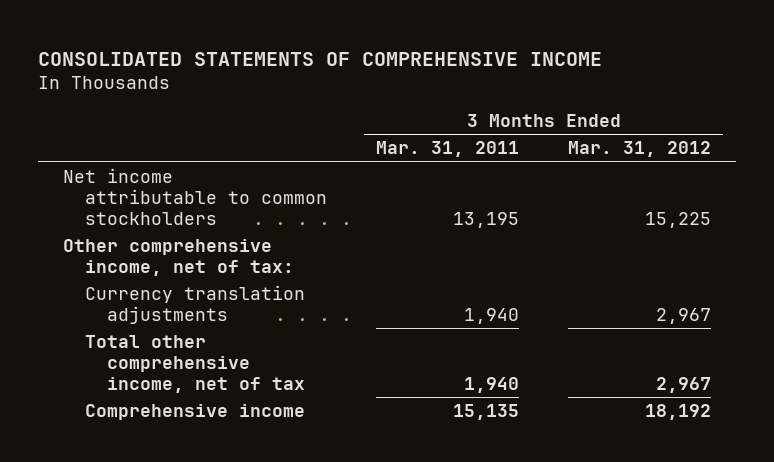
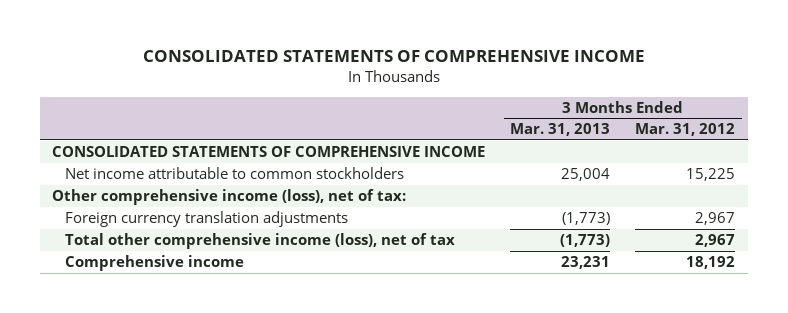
[376,141,520,158] Mar. 31, 2011 -> none
none -> [510,123,611,137] Mar. 31, 2013
none -> [52,146,486,158] CONSOLIDATED STATEMENTS OF COMPREHENSIVE INCOME
[62,239,295,277] Other comprehensive income, net of tax: -> [52,189,407,206] Other comprehensive income (loss), net of tax:
[85,285,306,325] Currency translation adjustments -> [65,211,349,228] Foreign currency translation adjustments
[85,335,306,393] Total other comprehensive income, net of tax -> [65,233,456,250] Total other comprehensive income (loss), net of tax

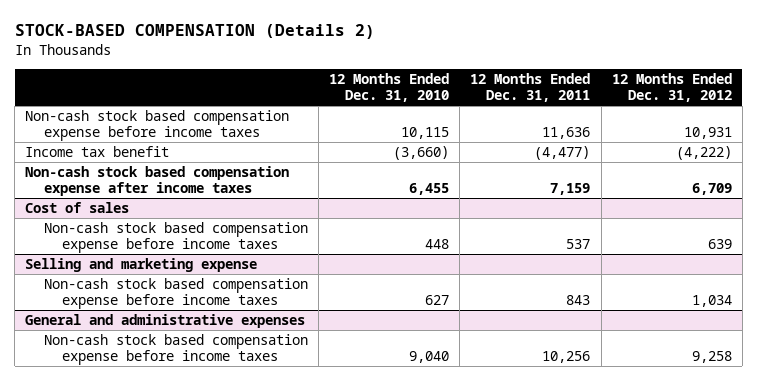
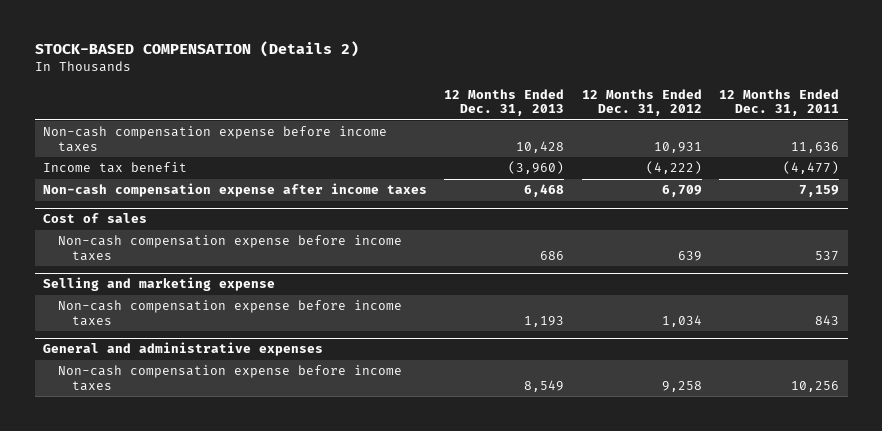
[329,73,450,103] 12 Months Ended Dec. 31, 2010 -> none
none -> [444,88,565,117] 12 Months Ended Dec. 31, 2013
[25,109,290,141] Non-cash stock based compensation expense before income taxes -> [43,126,388,152] Non-cash compensation expense before income taxes
[25,165,290,196] Non-cash stock based compensation expense after income taxes -> [43,183,428,198] Non-cash compensation expense after income taxes
[43,221,308,253] Non-cash stock based compensation expense before income taxes -> [57,235,402,261] Non-cash compensation expense before income taxes
[43,277,308,309] Non-cash stock based compensation expense before income taxes -> [57,300,402,326] Non-cash compensation expense before income taxes
[43,333,308,365] Non-cash stock based compensation expense before income taxes -> [57,365,402,391] Non-cash compensation expense before income taxes

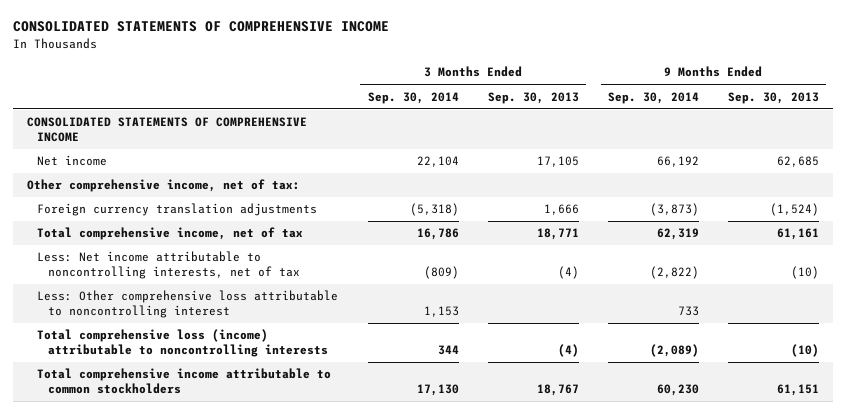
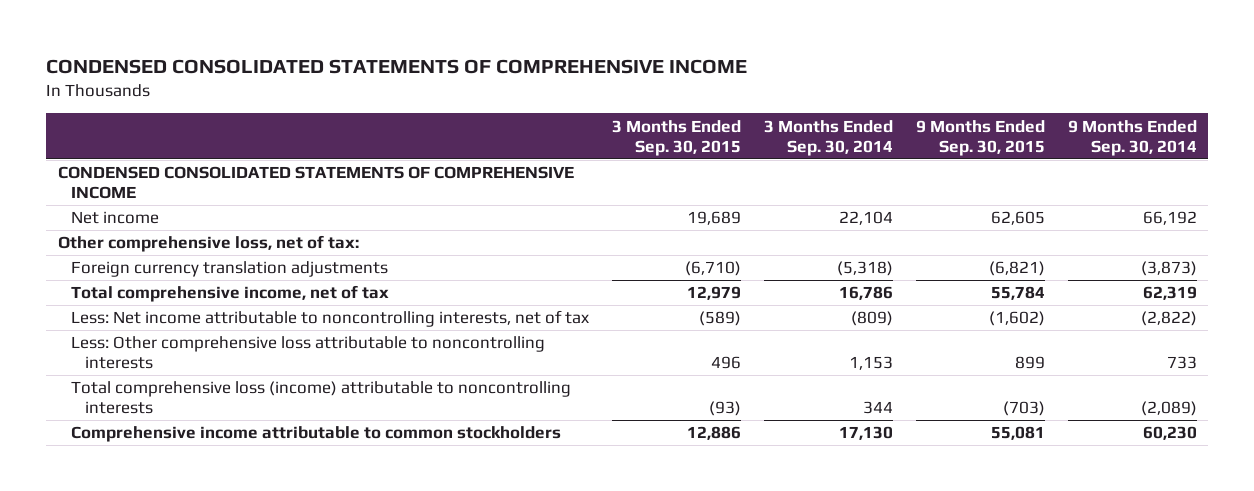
[12,21,389,33] CONSOLIDATED STATEMENTS OF COMPREHENSIVE INCOME -> [46,58,748,74] CONDENSED CONSOLIDATED STATEMENTS OF COMPREHENSIVE INCOME
[487,91,579,104] Sep. 30, 2013 -> none
[727,91,819,104] Sep. 30, 2013 -> none
none -> [612,119,742,156] 3 Months Ended Sep. 30, 2015
none -> [915,119,1045,156] 9 Months Ended Sep. 30, 2015
[27,117,308,143] CONSOLIDATED STATEMENTS OF COMPREHENSIVE INCOME -> [57,166,574,200] CONDENSED CONSOLIDATED STATEMENTS OF COMPREHENSIVE INCOME
[27,179,301,193] Other comprehensive income, net of tax: -> [57,235,359,253] Other comprehensive loss, net of tax:
[37,290,339,319] Less: Other comprehensive loss attributable to noncontrolling interest -> [71,336,546,370] Less: Other comprehensive loss attributable to noncontrolling interests
[37,368,332,395] Total comprehensive income attributable to common stockholders -> [71,426,562,443] Comprehensive income attributable to common stockholders

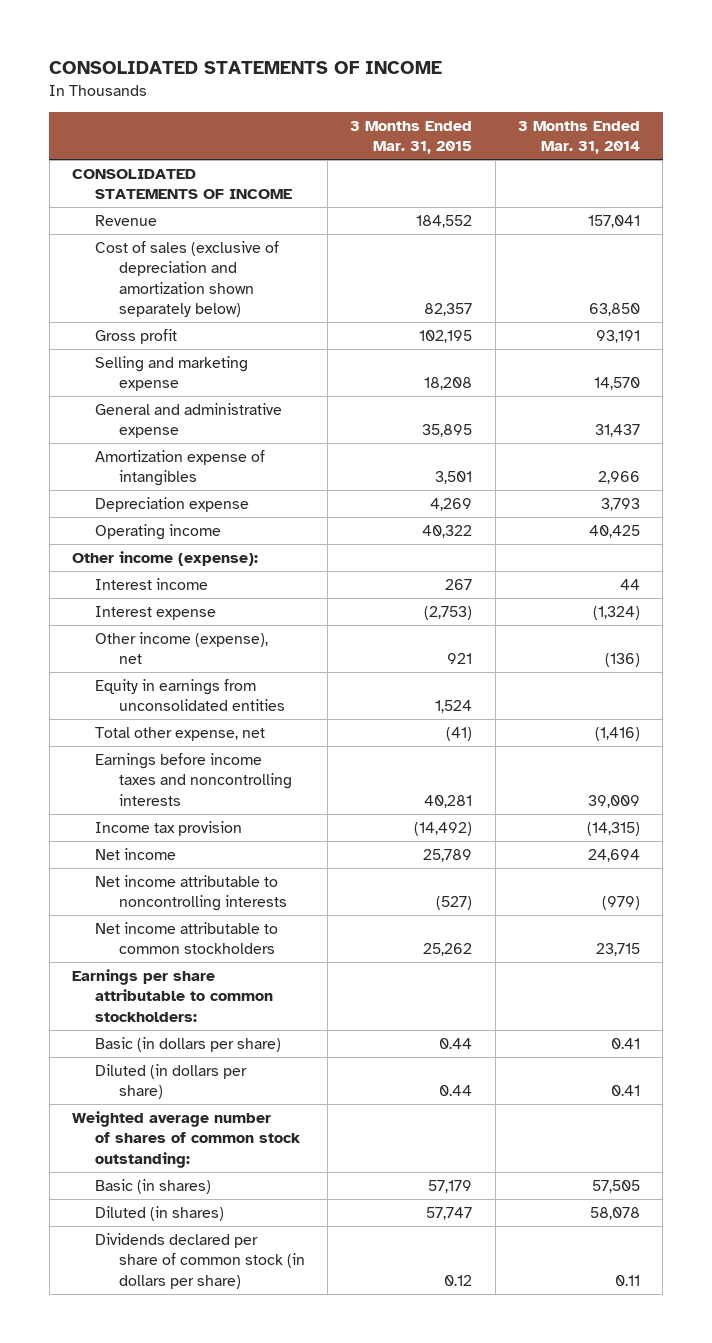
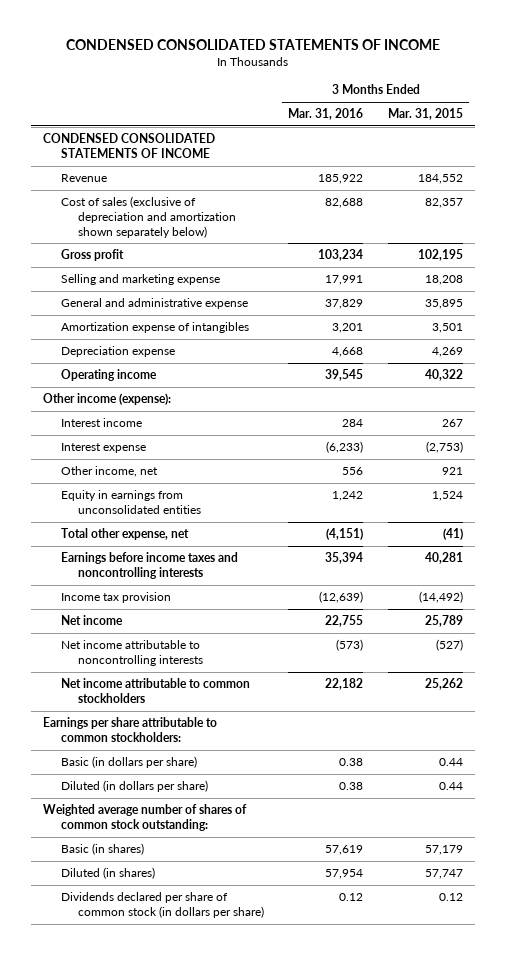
[49,61,443,75] CONSOLIDATED STATEMENTS OF INCOME -> [65,38,440,50] CONDENSED CONSOLIDATED STATEMENTS OF INCOME
[518,120,641,155] 3 Months Ended Mar. 31, 2014 -> none
none -> [288,108,364,121] Mar. 31, 2016
[71,168,293,200] CONSOLIDATED STATEMENTS OF INCOME -> [43,133,216,159] CONDENSED CONSOLIDATED STATEMENTS OF INCOME
[95,631,269,665] Other income (expense), net -> [60,466,158,478] Other income, net

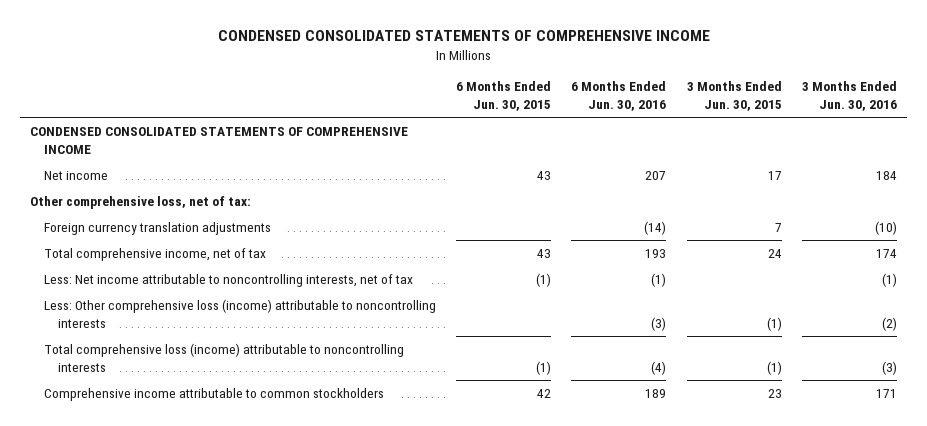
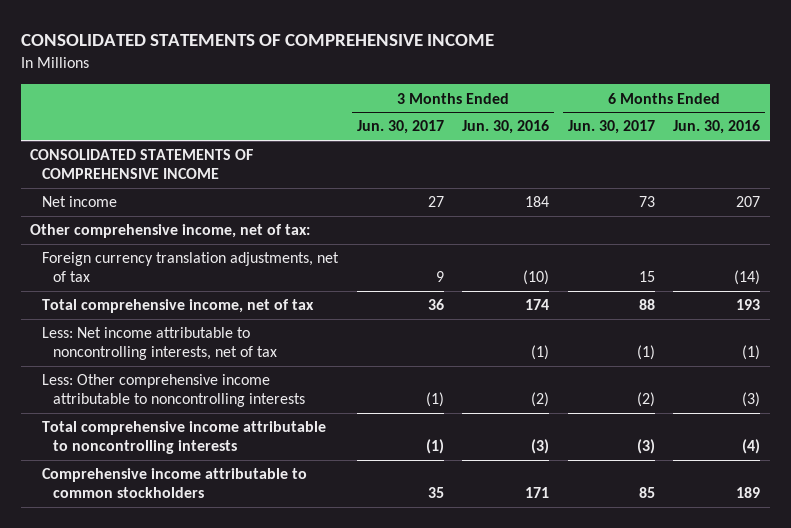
[217,30,710,42] CONDENSED CONSOLIDATED STATEMENTS OF COMPREHENSIVE INCOME -> [21,34,495,47] CONSOLIDATED STATEMENTS OF COMPREHENSIVE INCOME
[456,81,552,111] 6 Months Ended Jun. 30, 2015 -> none
[686,81,782,111] 3 Months Ended Jun. 30, 2015 -> none
none -> [356,120,444,135] Jun. 30, 2017
none -> [567,120,655,135] Jun. 30, 2017
[30,126,409,154] CONDENSED CONSOLIDATED STATEMENTS OF COMPREHENSIVE INCOME -> [30,149,254,179] CONSOLIDATED STATEMENTS OF COMPREHENSIVE INCOME
[30,195,252,209] Other comprehensive loss, net of tax: -> [30,224,311,239] Other comprehensive income, net of tax:
[43,221,271,235] Foreign currency translation adjustments -> [41,252,339,282] Foreign currency translation adjustments, net of tax
[43,298,436,328] Less: Other comprehensive loss (income) attributable to noncontrolling interests -> [41,374,306,407] Less: Other comprehensive income attributable to noncontrolling interests
[43,342,404,372] Total comprehensive loss (income) attributable to noncontrolling interests -> [41,421,326,454] Total comprehensive income attributable to noncontrolling interests

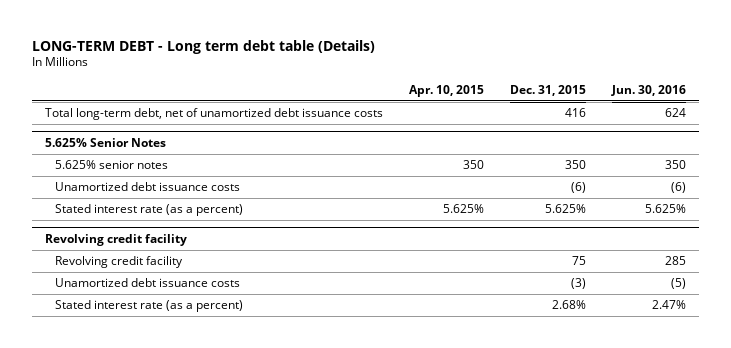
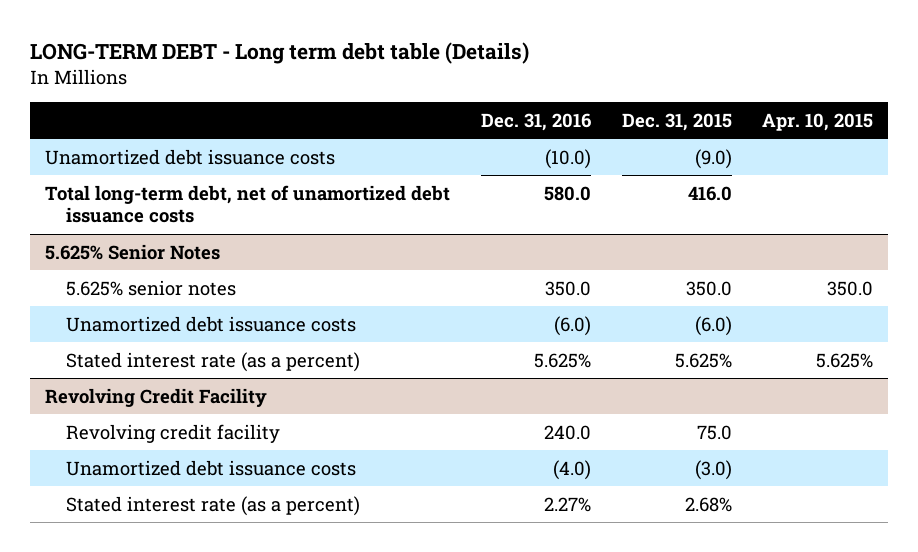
[610,84,686,96] Jun. 30, 2016 -> none
none -> [480,112,591,131] Dec. 31, 2016
none -> [45,148,336,165] Unamortized debt issuance costs
[565,108,587,118] 416 -> [687,185,732,201] 416.0
[463,160,485,170] 350 -> [827,280,874,296] 350.0
[565,160,587,170] 350 -> [685,280,732,296] 350.0
[571,182,587,194] (6) -> [694,315,732,336] (6.0)
[45,233,188,246] Revolving credit facility -> [45,387,268,407] Revolving Credit Facility
[572,256,587,266] 75 -> [696,424,732,440] 75.0
[571,278,587,290] (3) -> [694,459,732,480] (3.0)

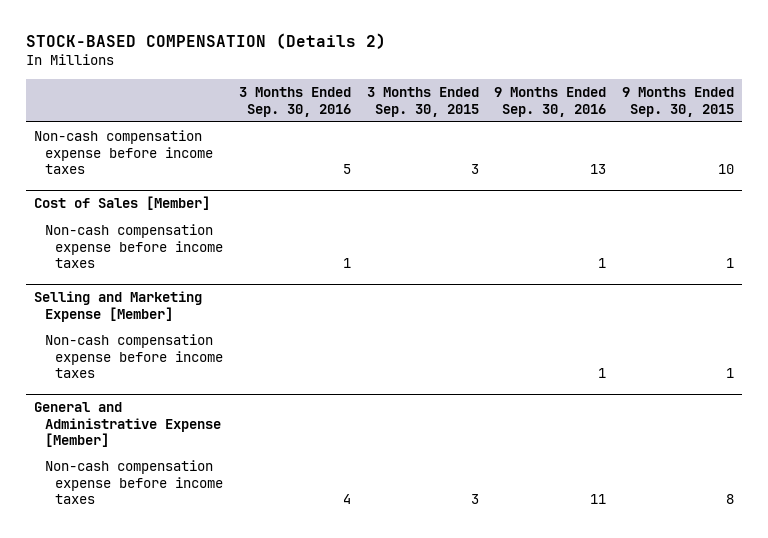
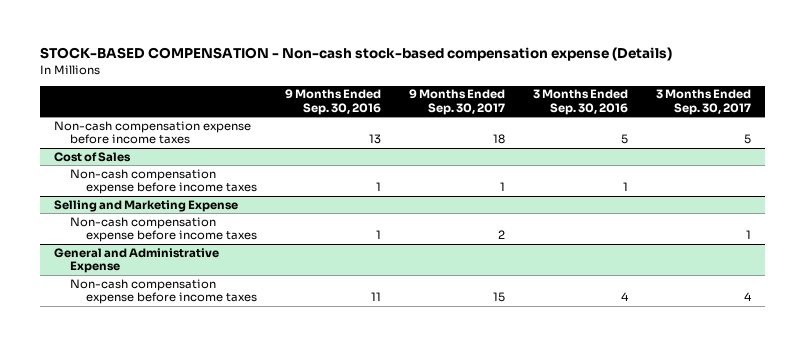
[25,33,386,50] STOCK-BASED COMPENSATION (Details 2) -> [40,47,673,62] STOCK-BASED COMPENSATION - Non-cash stock-based compensation expense (Details)
[366,87,479,117] 3 Months Ended Sep. 30, 2015 -> none
[621,87,734,117] 9 Months Ended Sep. 30, 2015 -> none
none -> [409,89,506,115] 9 Months Ended Sep. 30, 2017
none -> [656,89,752,115] 3 Months Ended Sep. 30, 2017
[33,196,210,211] Cost of Sales [Member] -> [54,151,132,162] Cost of Sales
[33,291,202,322] Selling and Marketing Expense [Member] -> [54,199,239,212] Selling and Marketing Expense
[33,402,221,448] General and Administrative Expense [Member] -> [54,247,220,274] General and Administrative Expense

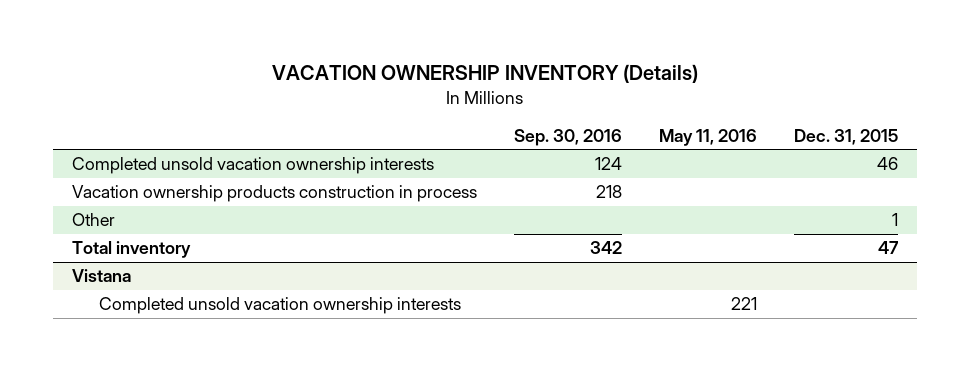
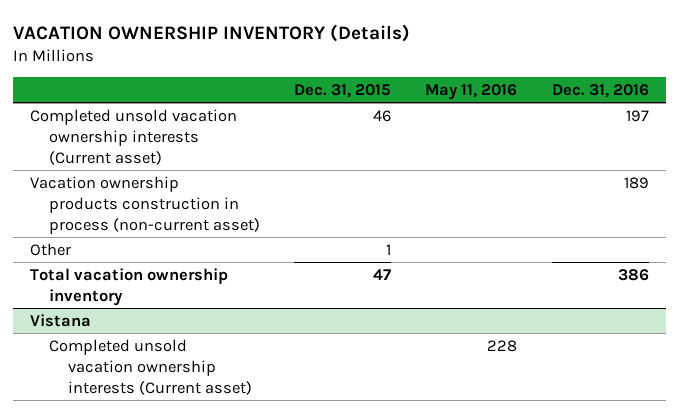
[514,128,623,146] Sep. 30, 2016 -> none
none -> [551,83,649,98] Dec. 31, 2016
[71,157,434,175] Completed unsold vacation ownership interests -> [30,108,238,165] Completed unsold vacation ownership interests (Current asset)
[71,185,477,203] Vacation ownership products construction in process -> [30,175,261,234] Vacation ownership products construction in process (non-current asset)
[71,241,191,259] Total inventory -> [30,267,229,306] Total vacation ownership inventory
[98,297,461,315] Completed unsold vacation ownership interests -> [49,338,252,395] Completed unsold vacation ownership interests (Current asset)
[731,297,758,311] 221 -> [487,339,518,352] 228

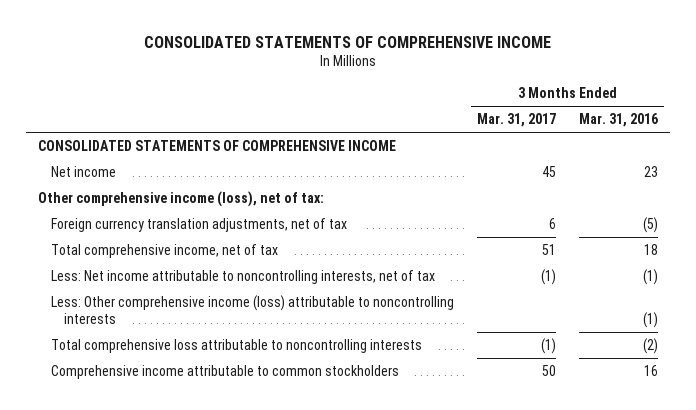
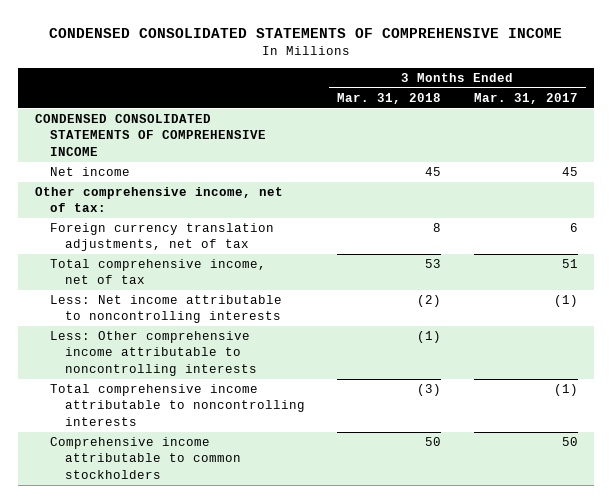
[144,35,552,48] CONSOLIDATED STATEMENTS OF COMPREHENSIVE INCOME -> [49,28,563,39] CONDENSED CONSOLIDATED STATEMENTS OF COMPREHENSIVE INCOME
[579,113,659,128] Mar. 31, 2016 -> none
none -> [337,92,442,104] Mar. 31, 2018
[38,139,397,151] CONSOLIDATED STATEMENTS OF COMPREHENSIVE INCOME -> [34,114,266,156] CONDENSED CONSOLIDATED STATEMENTS OF COMPREHENSIVE INCOME
[38,190,325,207] Other comprehensive income (loss), net of tax: -> [34,187,283,213] Other comprehensive income, net of tax:
[50,269,435,284] Less: Net income attributable to noncontrolling interests, net of tax -> [49,295,282,324] Less: Net income attributable to noncontrolling interests
[50,294,454,324] Less: Other comprehensive income (loss) attributable to noncontrolling interests -> [49,331,257,376] Less: Other comprehensive income attributable to noncontrolling interests
[50,338,422,353] Total comprehensive loss attributable to noncontrolling interests -> [49,384,305,426] Total comprehensive income attributable to noncontrolling interests

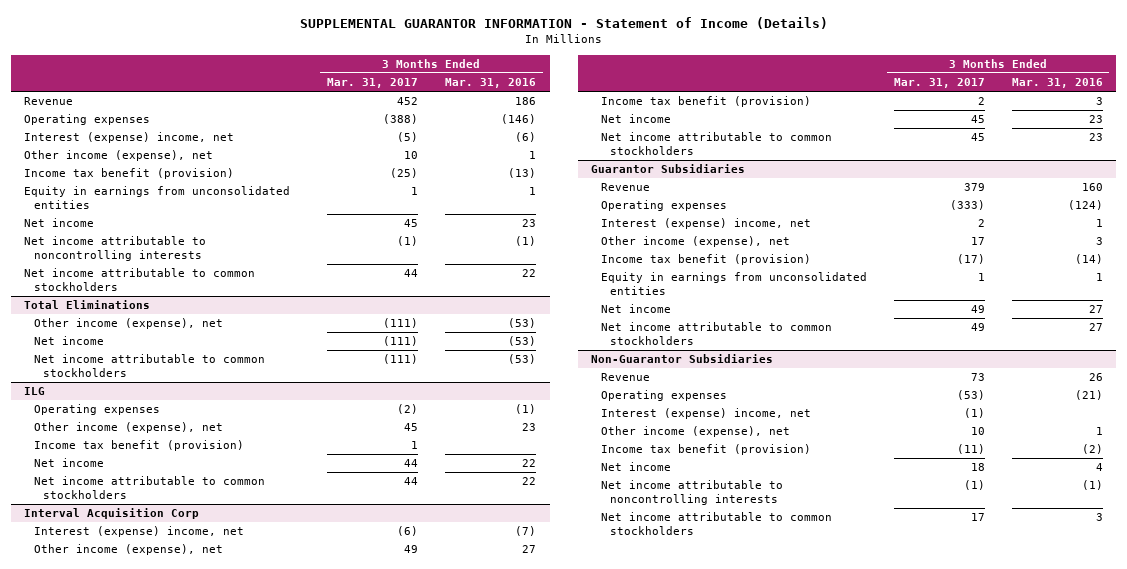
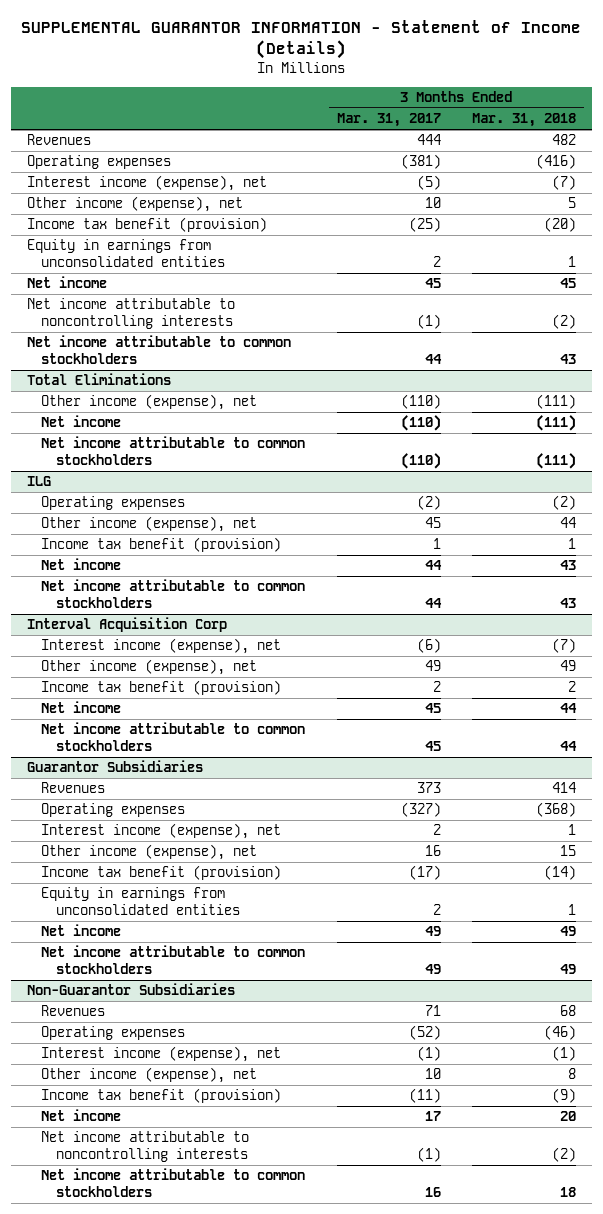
[445,78,537,89] Mar. 31, 2016 -> none
none -> [471,113,576,128] Mar. 31, 2018
[24,97,74,106] Revenue -> none
none -> [27,134,92,146] Revenues
[382,114,418,125] (388) -> [400,154,441,170] (381)
[24,132,235,144] Interest (expense) income, net -> [27,175,268,192] Interest income (expense), net
[410,187,418,196] 1 -> [432,255,441,267] 2
[382,318,418,329] (111) -> [400,394,441,410] (110)
[382,336,418,347] (111) -> [400,415,441,432] (110)
[382,354,418,365] (111) -> [400,452,441,469] (110)
[33,526,244,538] Interest (expense) income, net -> [41,638,282,655] Interest income (expense), net
[600,183,650,192] Revenue -> none
none -> [41,782,106,794] Revenues
[949,200,985,211] (333) -> [400,802,441,818] (327)
[600,218,811,230] Interest (expense) income, net -> [41,823,282,840] Interest income (expense), net
[970,237,985,246] 17 -> [424,845,441,857] 16
[977,273,985,282] 1 -> [432,903,441,915] 2
[600,373,650,382] Revenue -> none
none -> [41,1005,106,1017] Revenues
[956,390,985,401] (53) -> [408,1025,441,1041] (52)
[600,408,811,420] Interest (expense) income, net -> [41,1046,282,1063] Interest income (expense), net
[970,463,985,472] 18 -> [424,1111,441,1122] 17
[970,513,985,522] 17 -> [424,1186,441,1197] 16

